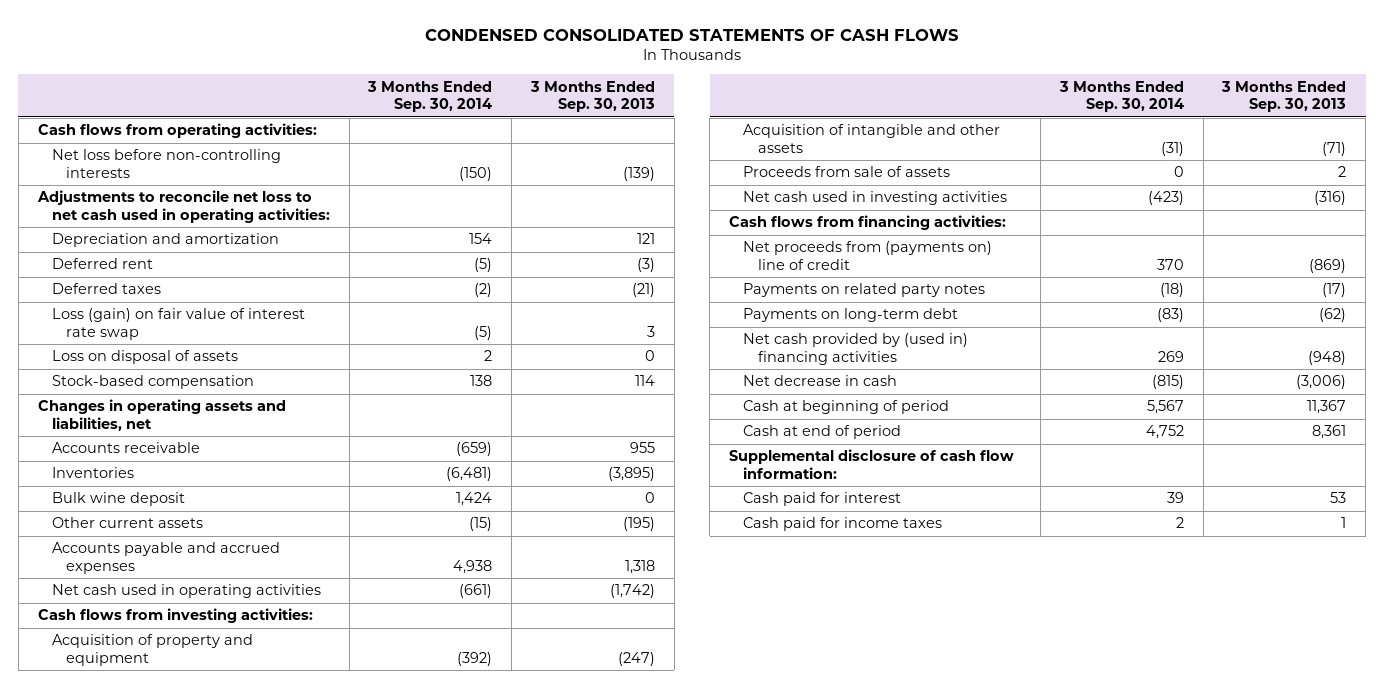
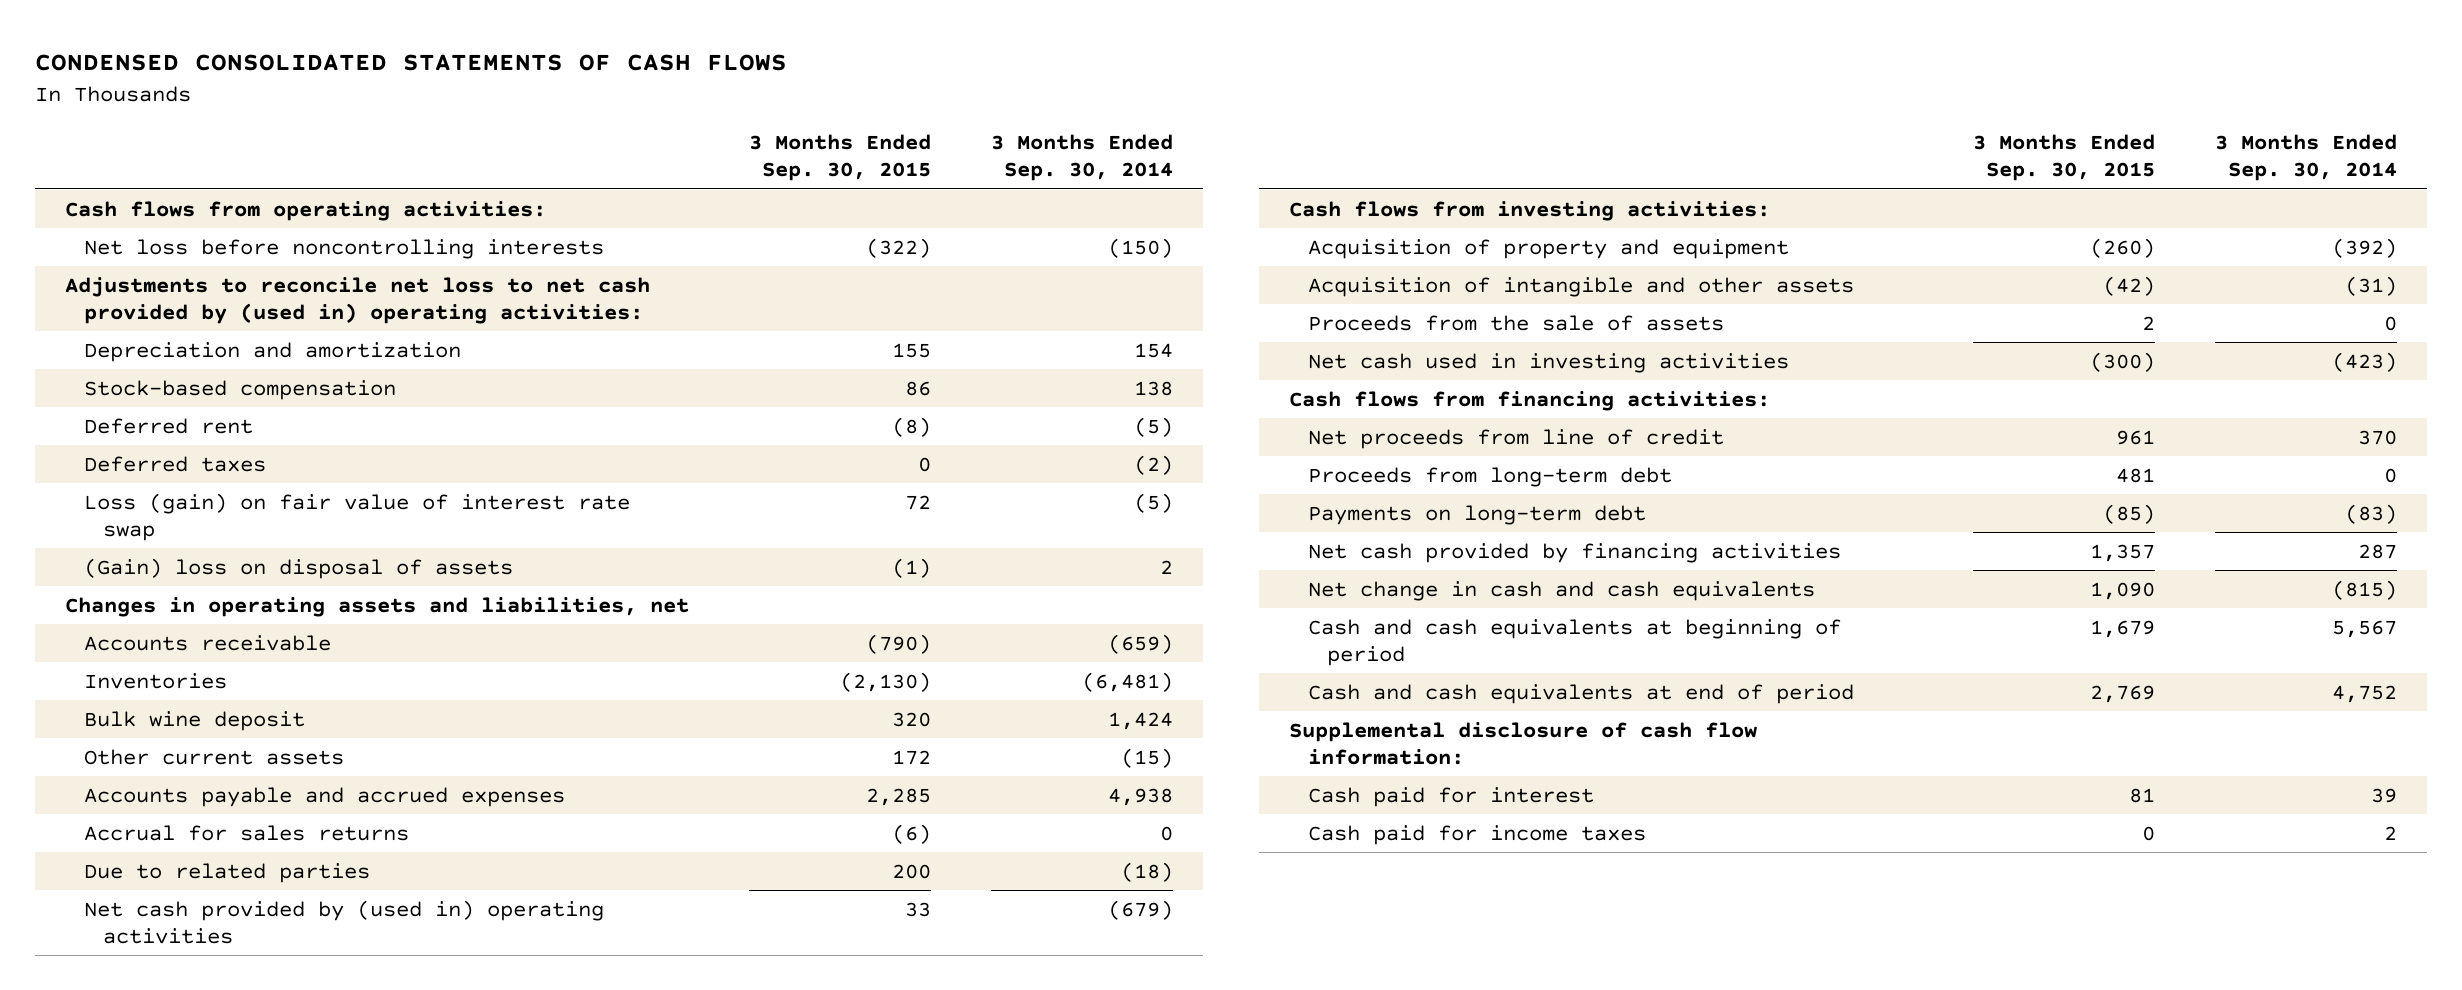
[529,80,655,113] 3 Months Ended Sep. 30, 2013 -> none
none -> [748,134,931,182] 3 Months Ended Sep. 30, 2015
[51,149,281,179] Net loss before non-controlling interests -> [83,238,604,259] Net loss before noncontrolling interests
[36,190,330,224] Adjustments to reconcile net loss to net cash used in operating activities: -> [65,276,651,324] Adjustments to reconcile net loss to net cash provided by (used in) operating activities:
[51,375,254,390] Stock-based compensation -> [83,379,396,400] Stock-based compensation
[51,350,238,365] Loss on disposal of assets -> [83,557,513,579] (Gain) loss on disposal of assets
none -> [83,824,409,841] Accrual for sales returns
none -> [83,862,370,883] Due to related parties
[51,584,321,599] Net cash used in operating activities -> [83,899,604,944] Net cash provided by (used in) operating activities
[459,584,493,599] (661) -> [1107,899,1173,920] (679)
[743,166,951,178] Proceeds from sale of assets -> [1307,314,1724,331] Proceeds from the sale of assets
[743,283,986,298] Payments on related party notes -> none
[743,241,993,271] Net proceeds from (payments on) line of credit -> [1307,428,1724,449] Net proceeds from line of credit
none -> [1307,466,1672,487] Proceeds from long-term debt
[743,333,969,366] Net cash provided by (used in) financing activities -> [1307,542,1841,563] Net cash provided by financing activities
[1157,351,1184,363] 269 -> [2357,543,2397,559] 287
[743,375,898,387] Net decrease in cash -> [1307,580,1815,601] Net change in cash and cash equivalents
[743,400,950,415] Cash at beginning of period -> [1307,618,1841,666] Cash and cash equivalents at beginning of period
[743,425,902,440] Cash at end of period -> [1307,683,1854,704] Cash and cash equivalents at end of period

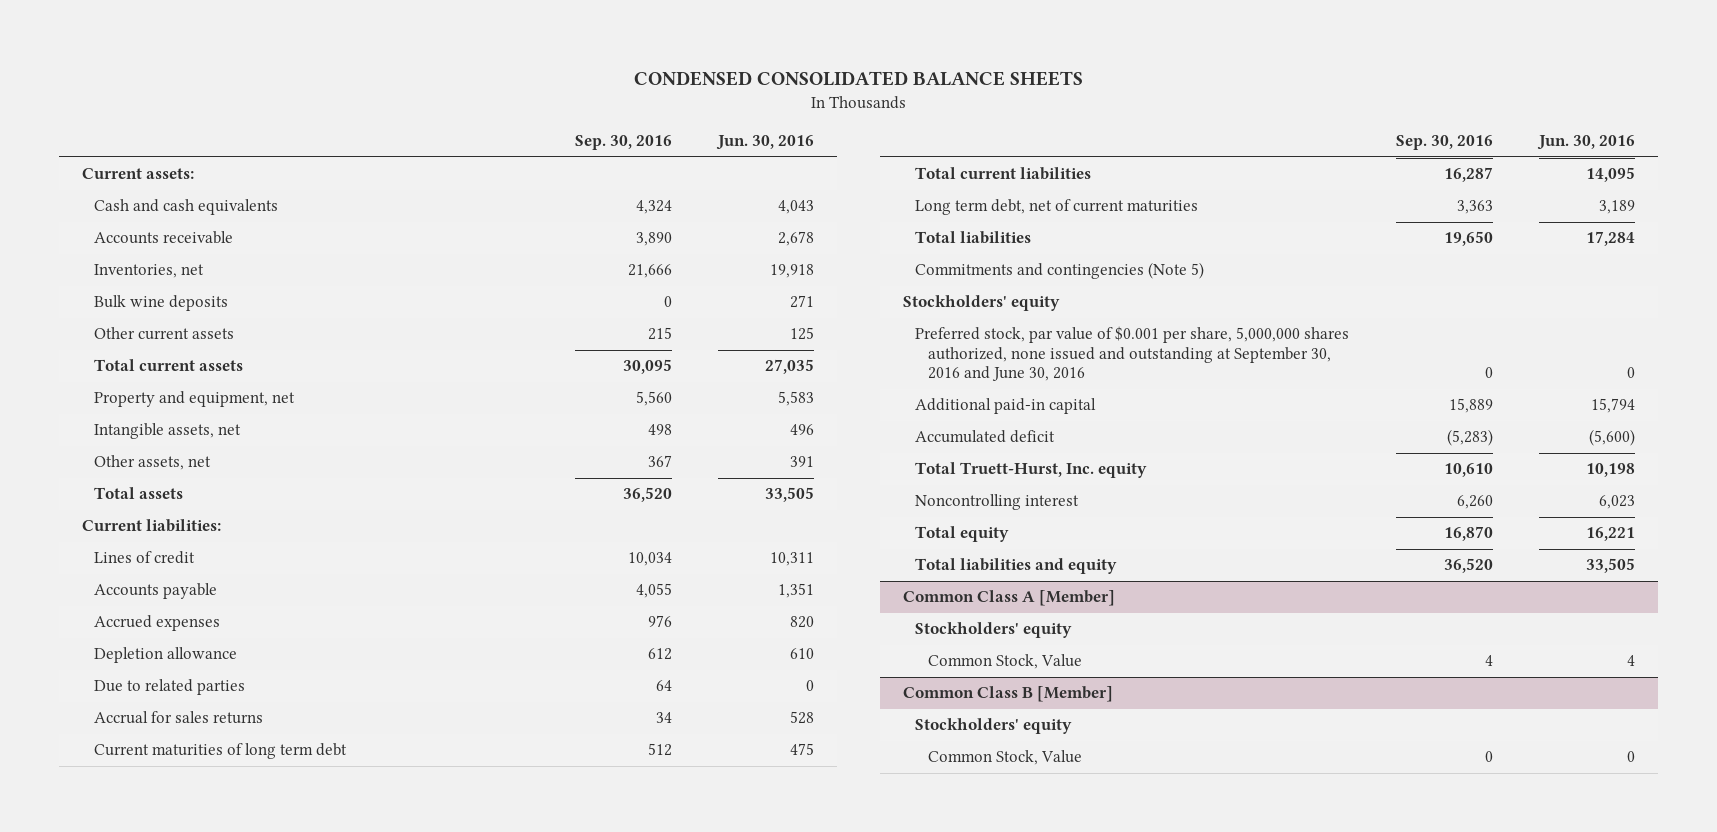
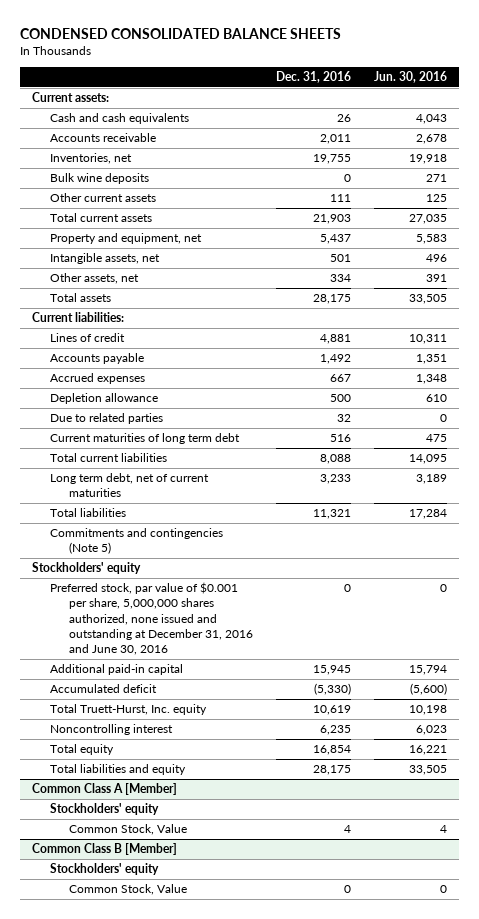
[574,135,672,151] Sep. 30, 2016 -> none
none -> [276,70,352,83] Dec. 31, 2016
[790,616,815,629] 820 -> [416,374,448,385] 1,348
[94,711,264,725] Accrual for sales returns -> none
[915,326,1350,382] Preferred stock, par value of $0.001 per share, 5,000,000 shares authorized, none issued and outstanding at September 30, 2016 and June 30, 2016 -> [50,582,253,656] Preferred stock, par value of $0.001 per share, 5,000,000 shares authorized, none issued and outstanding at December 31, 2016 and June 30, 2016

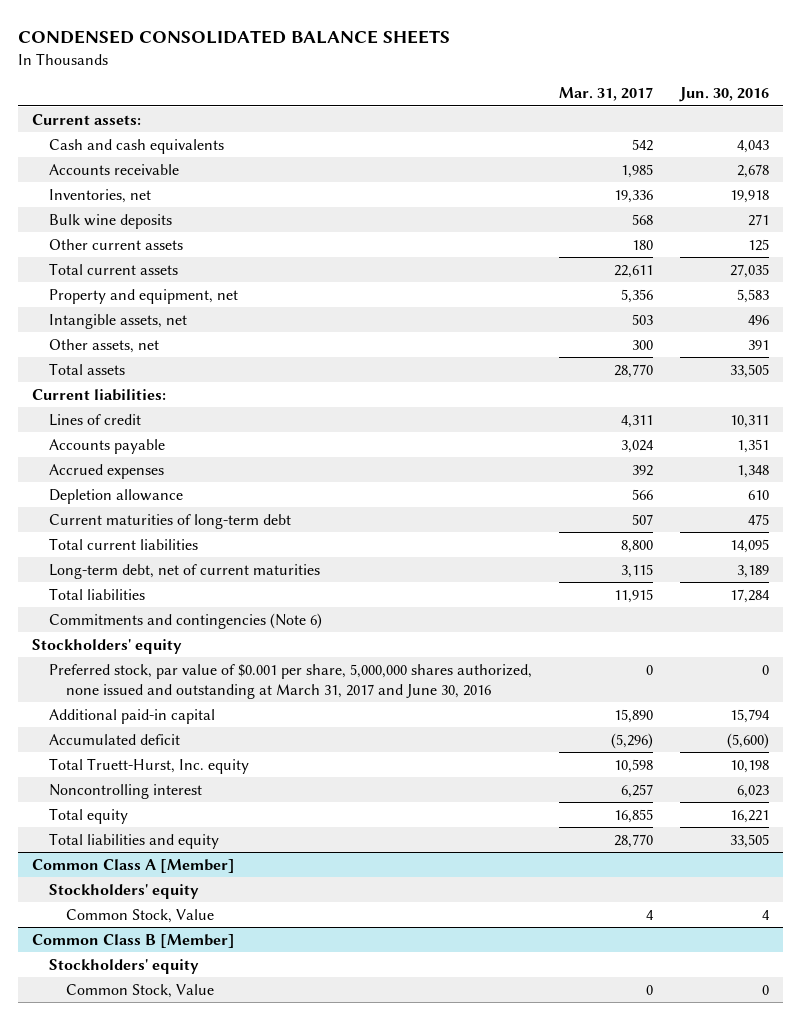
[276,70,352,83] Dec. 31, 2016 -> none
none -> [558,87,653,102] Mar. 31, 2017
[50,413,164,425] Due to related parties -> none
[50,433,241,445] Current maturities of long term debt -> [48,513,291,529] Current maturities of long-term debt
[50,473,210,498] Long term debt, net of current maturities -> [48,563,320,579] Long-term debt, net of current maturities
[50,528,224,555] Commitments and contingencies (Note 5) -> [48,612,322,629] Commitments and contingencies (Note 6)
[50,582,253,656] Preferred stock, par value of $0.001 per share, 5,000,000 shares authorized, none issued and outstanding at December 31, 2016 and June 30, 2016 -> [48,663,532,699] Preferred stock, par value of $0.001 per share, 5,000,000 shares authorized, none issued and outstanding at March 31, 2017 and June 30, 2016

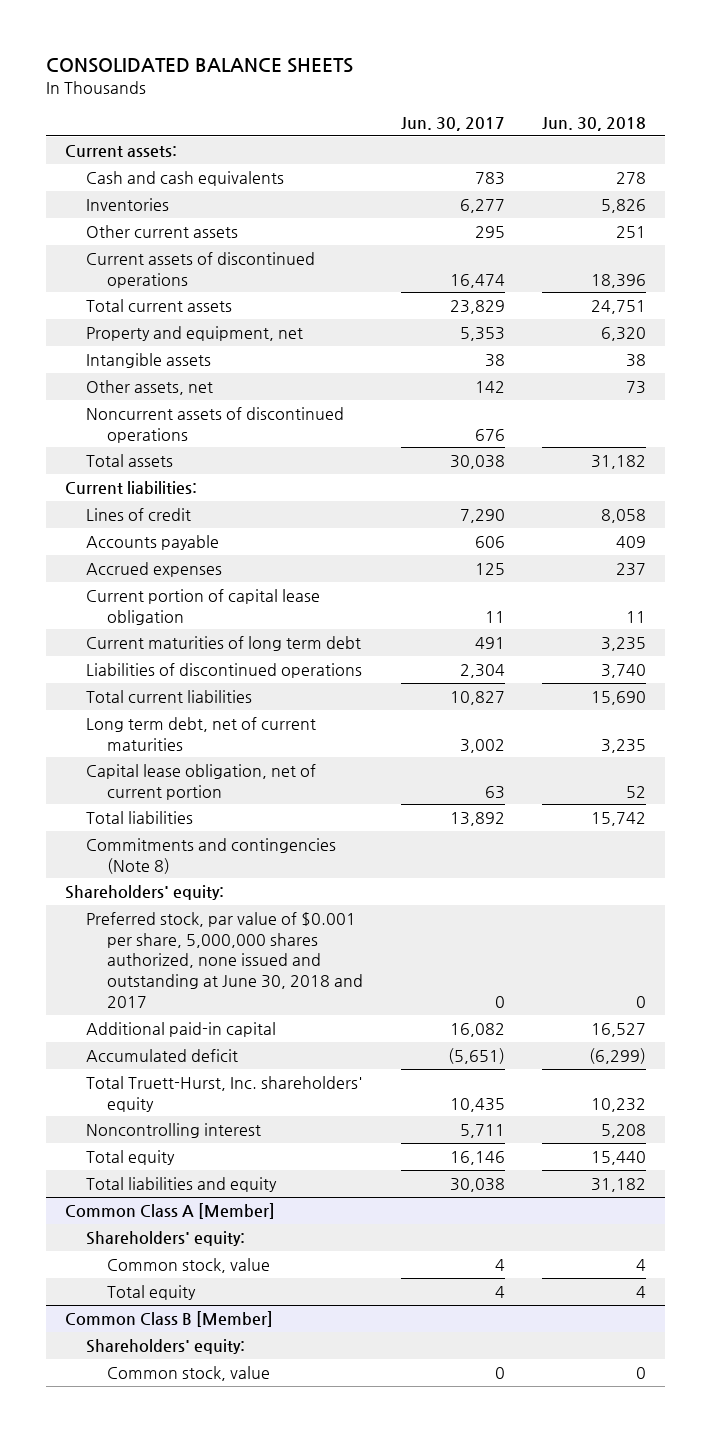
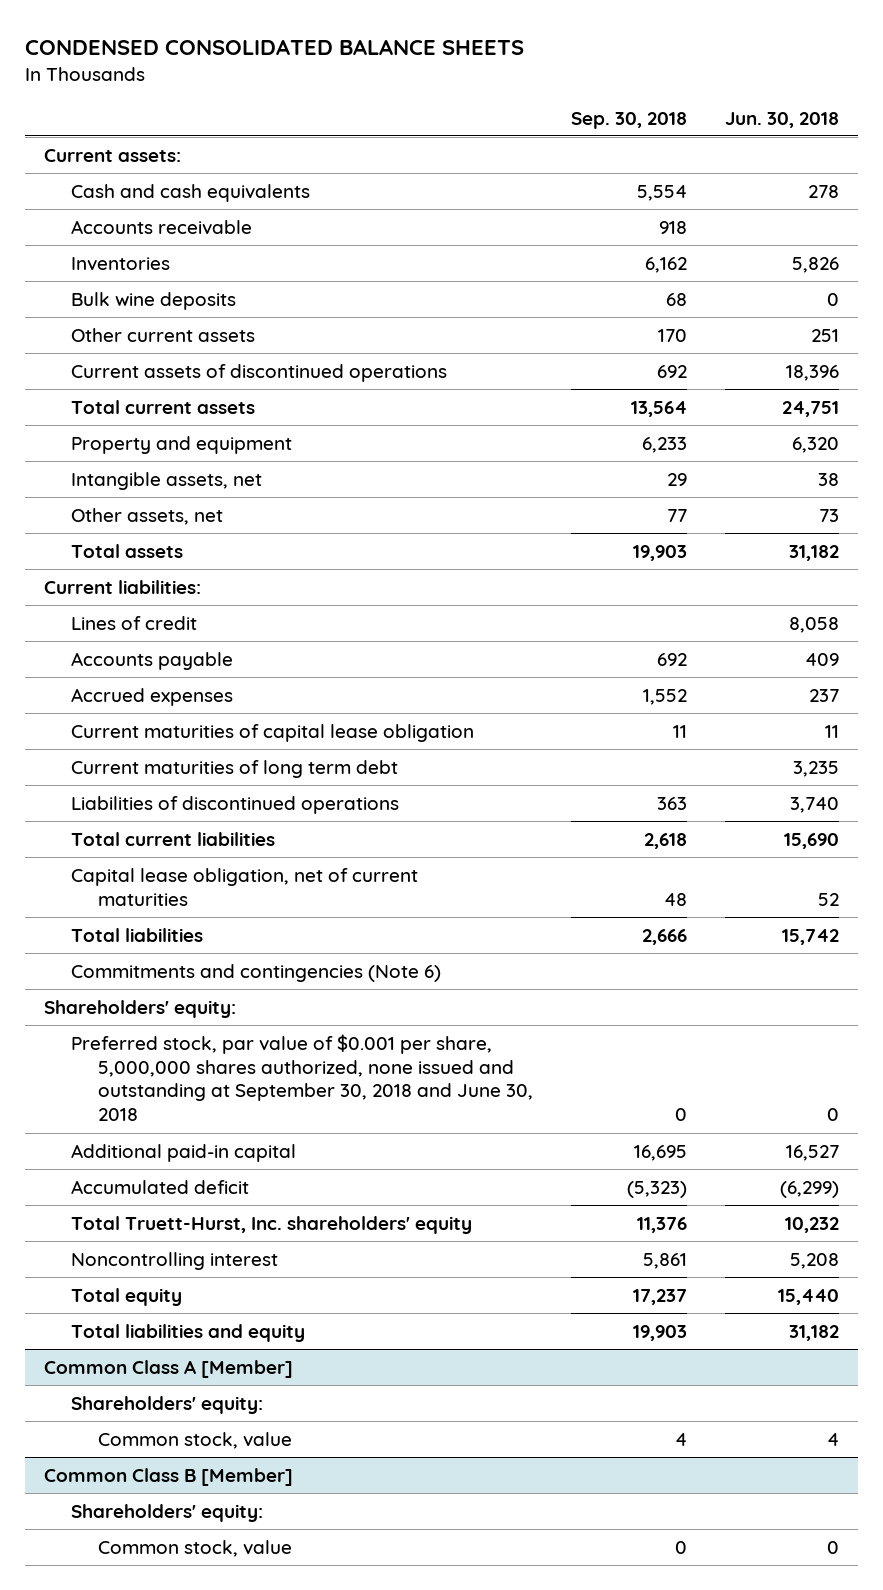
[46,58,354,74] CONSOLIDATED BALANCE SHEETS -> [25,38,525,55] CONDENSED CONSOLIDATED BALANCE SHEETS
[400,116,505,131] Jun. 30, 2017 -> none
none -> [570,111,687,129] Sep. 30, 2018
none -> [71,219,253,235] Accounts receivable
none -> [71,291,237,310] Bulk wine deposits
[86,325,304,341] Property and equipment, net -> [71,435,293,454] Property and equipment
[86,352,212,368] Intangible assets -> [71,471,263,490] Intangible assets, net
[86,406,345,443] Noncurrent assets of discontinued operations -> none
[86,588,321,625] Current portion of capital lease obligation -> [71,723,475,742] Current maturities of capital lease obligation
[86,716,317,751] Long term debt, net of current maturities -> none
[86,763,317,800] Capital lease obligation, net of current portion -> [71,867,419,906] Capital lease obligation, net of current maturities
[86,837,337,874] Commitments and contingencies (Note 8) -> [71,963,442,982] Commitments and contingencies (Note 6)
[86,911,364,1008] Preferred stock, par value of $0.001 per share, 5,000,000 shares authorized, none issued and outstanding at June 30, 2018 and 2017 -> [71,1033,533,1122] Preferred stock, par value of $0.001 per share, 5,000,000 shares authorized, none issued and outstanding at September 30, 2018 and June 30, 2018
[107,1284,197,1300] Total equity -> none

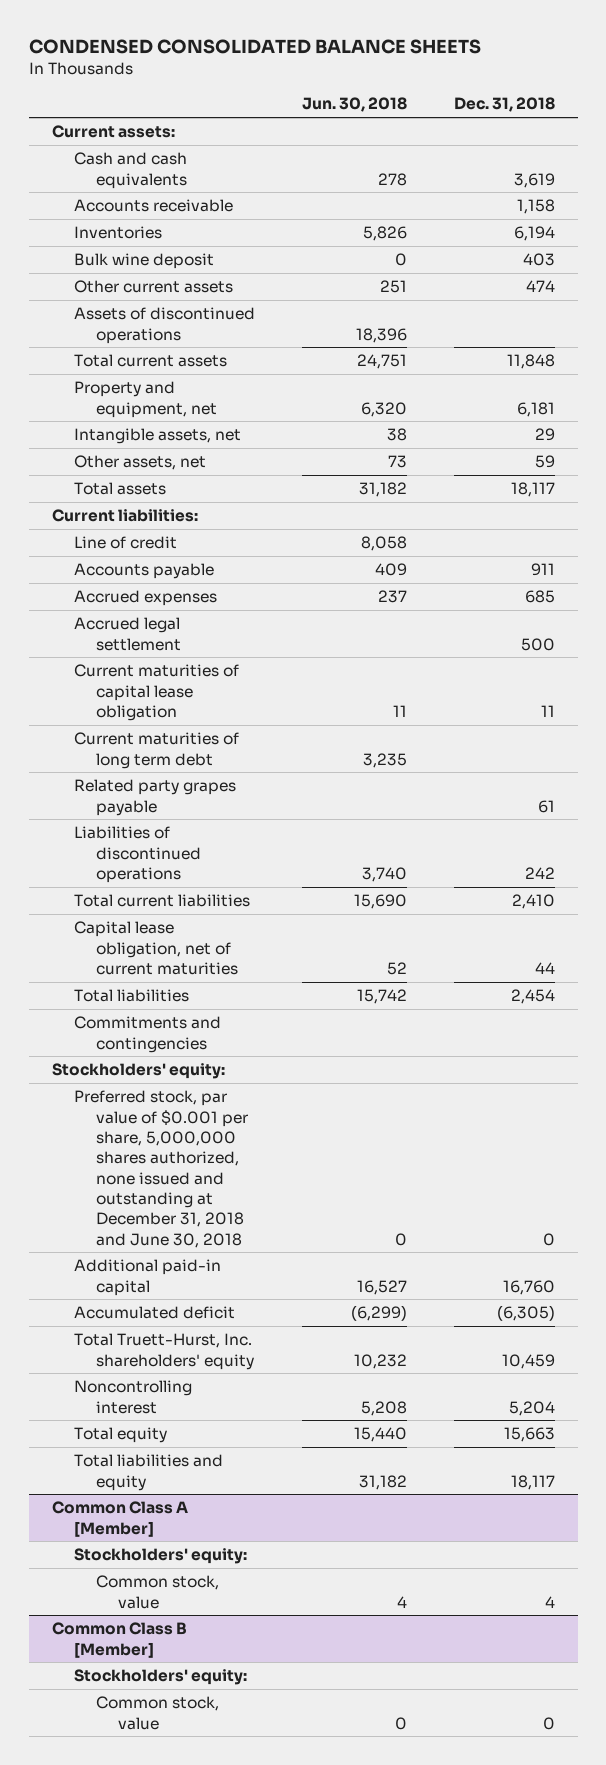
[570,111,687,129] Sep. 30, 2018 -> none
none -> [453,97,555,113] Dec. 31, 2018
[71,291,237,310] Bulk wine deposits -> [74,253,215,270] Bulk wine deposit
[71,363,448,382] Current assets of discontinued operations -> [74,307,256,344] Assets of discontinued operations
[71,435,293,454] Property and equipment -> [74,381,218,418] Property and equipment, net
[71,615,198,630] Lines of credit -> [74,536,178,550] Line of credit
none -> [74,617,182,651] Accrued legal settlement
none -> [74,779,237,816] Related party grapes payable
[71,963,442,982] Commitments and contingencies (Note 6) -> [74,1016,222,1053] Commitments and contingencies
[44,999,237,1018] Shareholders' equity: -> [51,1063,225,1080] Stockholders' equity:
[71,1033,533,1122] Preferred stock, par value of $0.001 per share, 5,000,000 shares authorized, none issued and outstanding at September 30, 2018 and June 30, 2018 -> [74,1090,249,1248] Preferred stock, par value of $0.001 per share, 5,000,000 shares authorized, none issued and outstanding at December 31, 2018 and June 30, 2018
[71,1395,264,1414] Shareholders' equity: -> [74,1548,248,1565] Stockholders' equity:
[71,1503,264,1522] Shareholders' equity: -> [74,1669,248,1686] Stockholders' equity:

